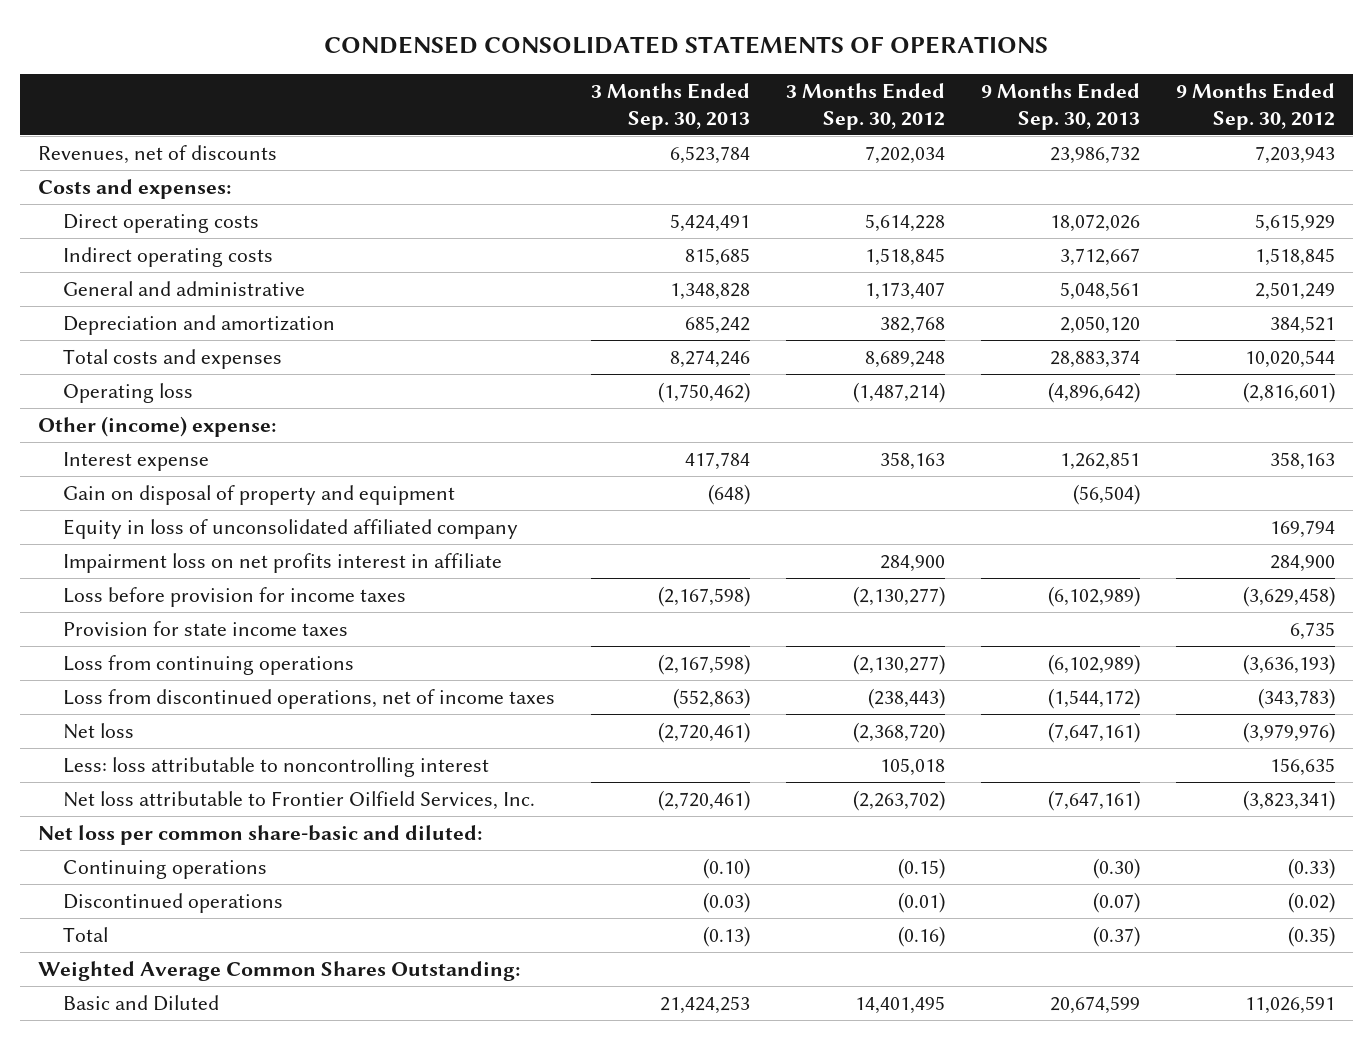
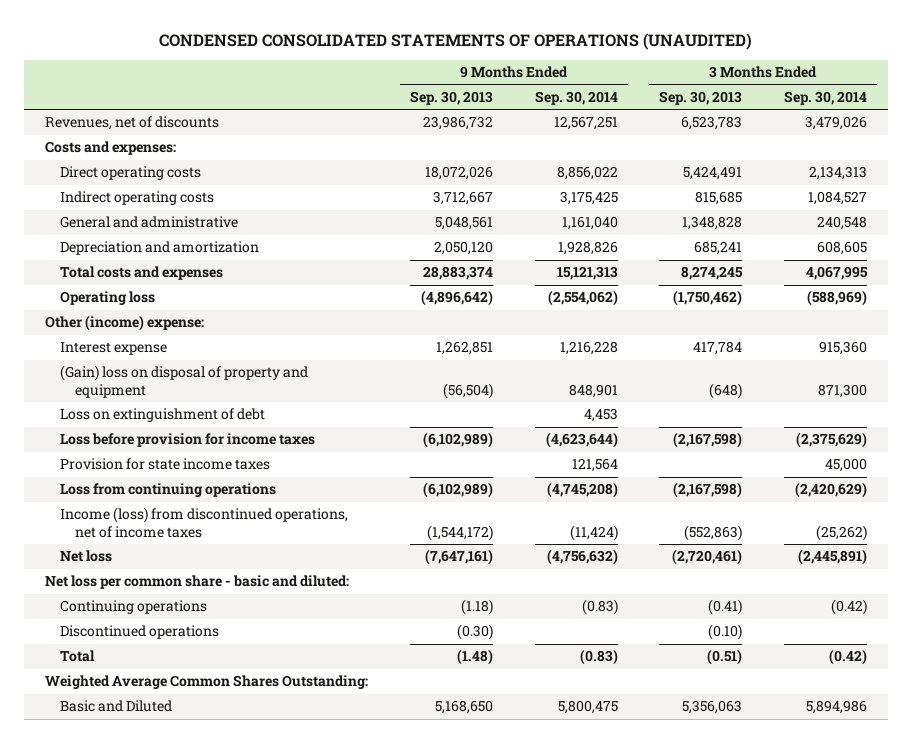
[324,35,1049,54] CONDENSED CONSOLIDATED STATEMENTS OF OPERATIONS -> [159,33,753,51] CONDENSED CONSOLIDATED STATEMENTS OF OPERATIONS (UNAUDITED)
[785,82,945,130] 3 Months Ended Sep. 30, 2012 -> none
[1175,82,1335,130] 9 Months Ended Sep. 30, 2012 -> none
none -> [534,90,618,105] Sep. 30, 2014
none -> [783,90,867,105] Sep. 30, 2014
[670,145,751,164] 6,523,784 -> [681,116,743,131] 6,523,783
[685,315,751,334] 685,242 -> [694,241,743,256] 685,241
[670,349,751,368] 8,274,246 -> [681,266,744,281] 8,274,245
[63,518,519,539] Equity in loss of unconsolidated affiliated company -> none
[63,552,503,573] Impairment loss on net profits interest in affiliate -> none
[63,484,456,505] Gain on disposal of property and equipment -> [60,365,309,399] (Gain) loss on disposal of property and equipment
none -> [60,408,266,423] Loss on extinguishment of debt
[63,688,556,709] Loss from discontinued operations, net of income taxes -> [60,507,349,539] Income (loss) from discontinued operations, net of income taxes
[63,756,490,777] Less: loss attributable to noncontrolling interest -> none
[63,790,536,810] Net loss attributable to Frontier Oilfield Services, Inc. -> none
[37,824,482,845] Net loss per common share-basic and diluted: -> [45,575,350,590] Net loss per common share - basic and diluted:
[703,857,751,879] (0.10) -> [708,599,743,616] (0.41)
[1092,857,1140,879] (0.30) -> [460,599,493,616] (1.18)
[703,891,751,913] (0.03) -> [708,624,743,641] (0.10)
[1092,891,1140,913] (0.07) -> [456,624,493,641] (0.30)
[703,925,751,947] (0.13) -> [707,649,743,666] (0.51)
[1092,925,1140,947] (0.37) -> [456,649,493,666] (1.48)
[660,995,751,1014] 21,424,253 -> [682,700,743,715] 5,356,063
[1049,995,1140,1014] 20,674,599 -> [434,700,493,715] 5,168,650

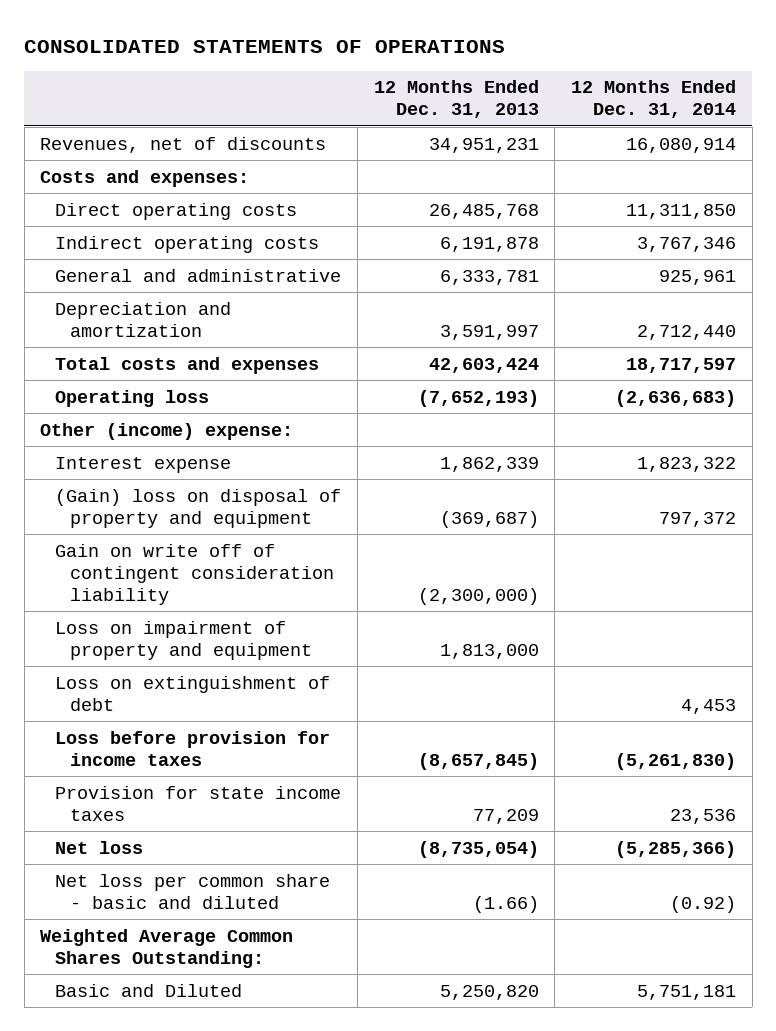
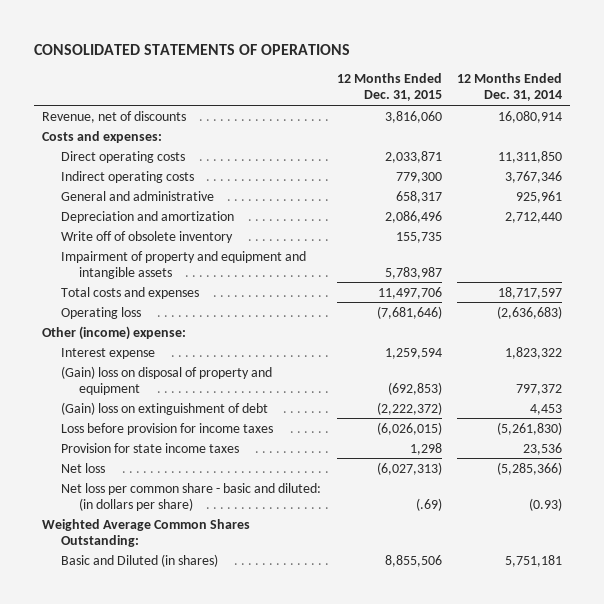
[373,80,539,119] 12 Months Ended Dec. 31, 2013 -> none
none -> [336,73,442,102] 12 Months Ended Dec. 31, 2015
[40,136,327,153] Revenues, net of discounts -> [42,110,187,123] Revenue, net of discounts
none -> [60,230,233,243] Write off of obsolete inventory
none -> [60,250,306,279] Impairment of property and equipment and intangible assets
[55,543,334,605] Gain on write off of contingent consideration liability -> none
[55,620,312,660] Loss on impairment of property and equipment -> none
[55,675,331,711] Loss on extinguishment of debt -> [60,401,268,415] (Gain) loss on extinguishment of debt
[55,873,331,909] Net loss per common share - basic and diluted -> [60,482,321,511] Net loss per common share - basic and diluted: (in dollars per share)
[669,895,736,913] (0.92) -> [529,497,563,511] (0.93)
[55,983,243,997] Basic and Diluted -> [60,553,218,567] Basic and Diluted (in shares)

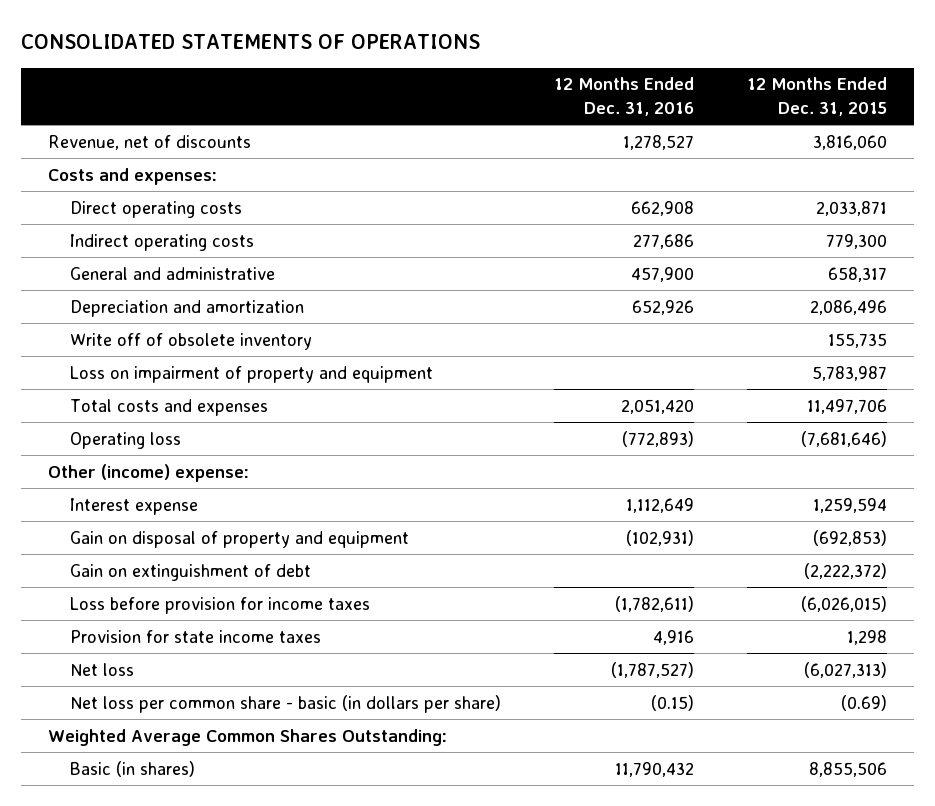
[457,73,563,102] 12 Months Ended Dec. 31, 2014 -> none
none -> [553,77,694,116] 12 Months Ended Dec. 31, 2016
[60,250,306,279] Impairment of property and equipment and intangible assets -> [69,365,433,383] Loss on impairment of property and equipment
[60,365,272,395] (Gain) loss on disposal of property and equipment -> [69,530,409,548] Gain on disposal of property and equipment
[60,401,268,415] (Gain) loss on extinguishment of debt -> [69,563,311,581] Gain on extinguishment of debt
[60,482,321,511] Net loss per common share - basic and diluted: (in dollars per share) -> [69,694,501,713] Net loss per common share - basic (in dollars per share)
[415,497,442,511] (.69) -> [841,694,888,711] (0.69)
[60,553,218,567] Basic and Diluted (in shares) -> [69,760,195,777] Basic (in shares)

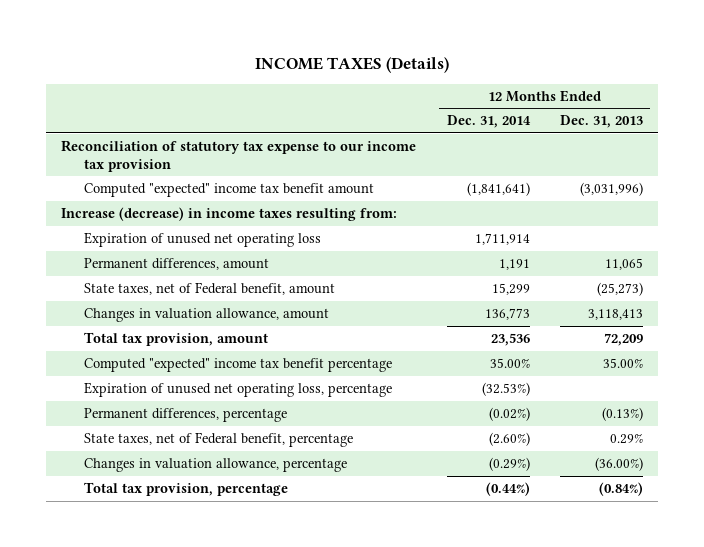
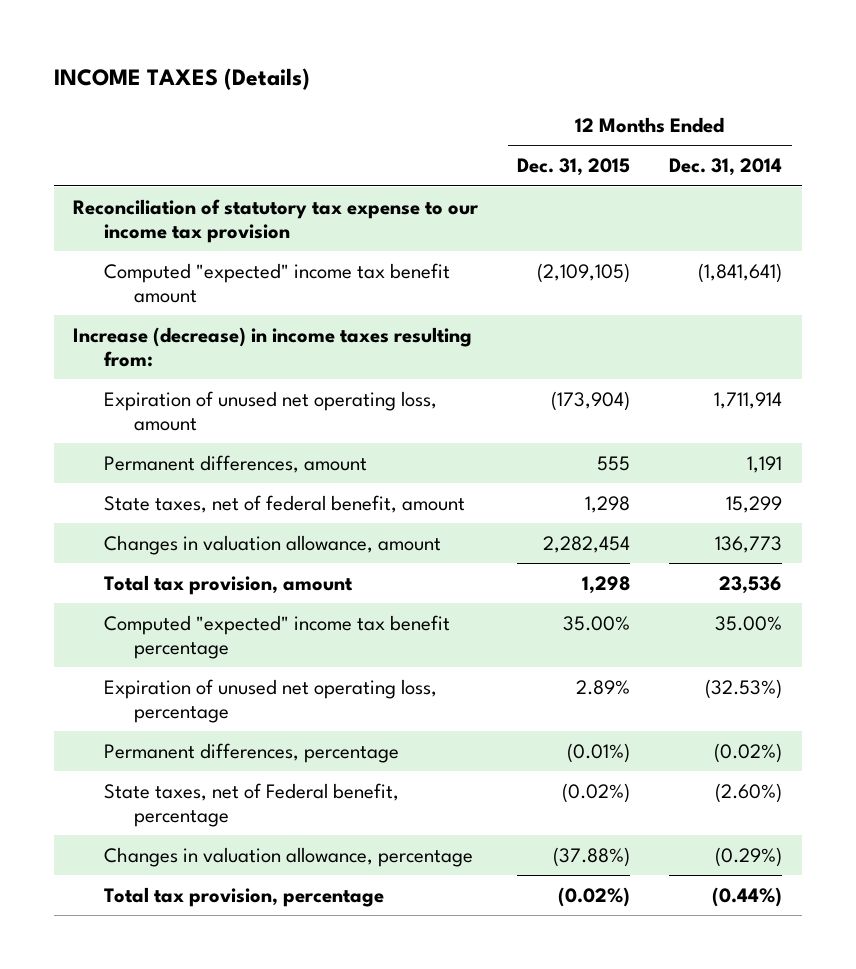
[559,115,643,129] Dec. 31, 2013 -> none
none -> [517,158,631,177] Dec. 31, 2015
[83,232,321,248] Expiration of unused net operating loss -> [103,390,437,432] Expiration of unused net operating loss, amount
[83,282,335,296] State taxes, net of Federal benefit, amount -> [103,494,465,513] State taxes, net of federal benefit, amount

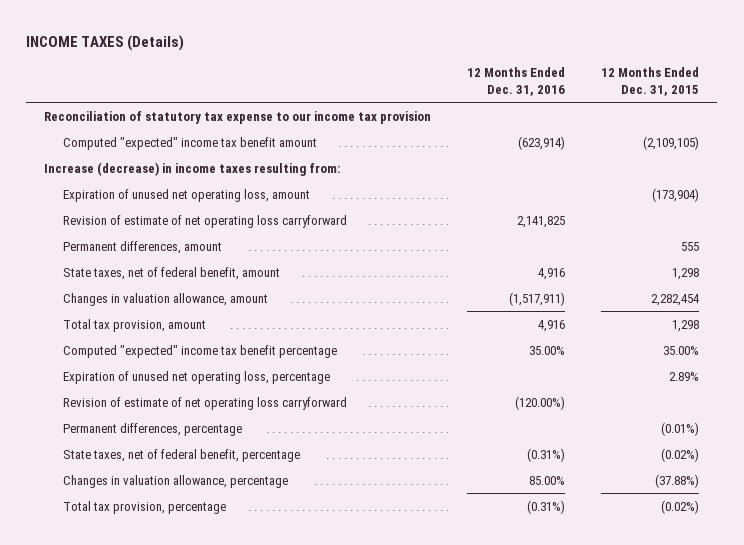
[669,158,783,177] Dec. 31, 2014 -> none
none -> [467,67,566,96] 12 Months Ended Dec. 31, 2016
none -> [62,214,347,228] Revision of estimate of net operating loss carryforward
none -> [62,396,347,410] Revision of estimate of net operating loss carryforward
[103,782,399,828] State taxes, net of Federal benefit, percentage -> [62,448,300,462] State taxes, net of federal benefit, percentage

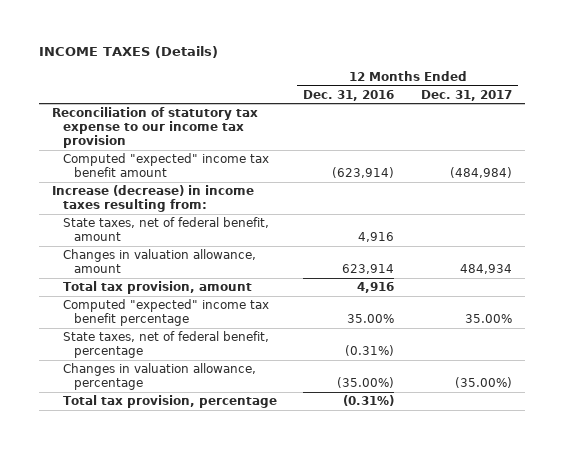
[601,67,700,96] 12 Months Ended Dec. 31, 2015 -> none
none -> [420,89,512,101] Dec. 31, 2017
[62,188,310,202] Expiration of unused net operating loss, amount -> none
[62,214,347,228] Revision of estimate of net operating loss carryforward -> none
[62,240,222,254] Permanent differences, amount -> none
[509,291,566,306] (1,517,911) -> [342,263,395,274] 623,914
[62,370,330,384] Expiration of unused net operating loss, percentage -> none
[62,396,347,410] Revision of estimate of net operating loss carryforward -> none
[62,422,242,436] Permanent differences, percentage -> none
[529,475,566,485] 85.00% -> [337,376,395,388] (35.00%)

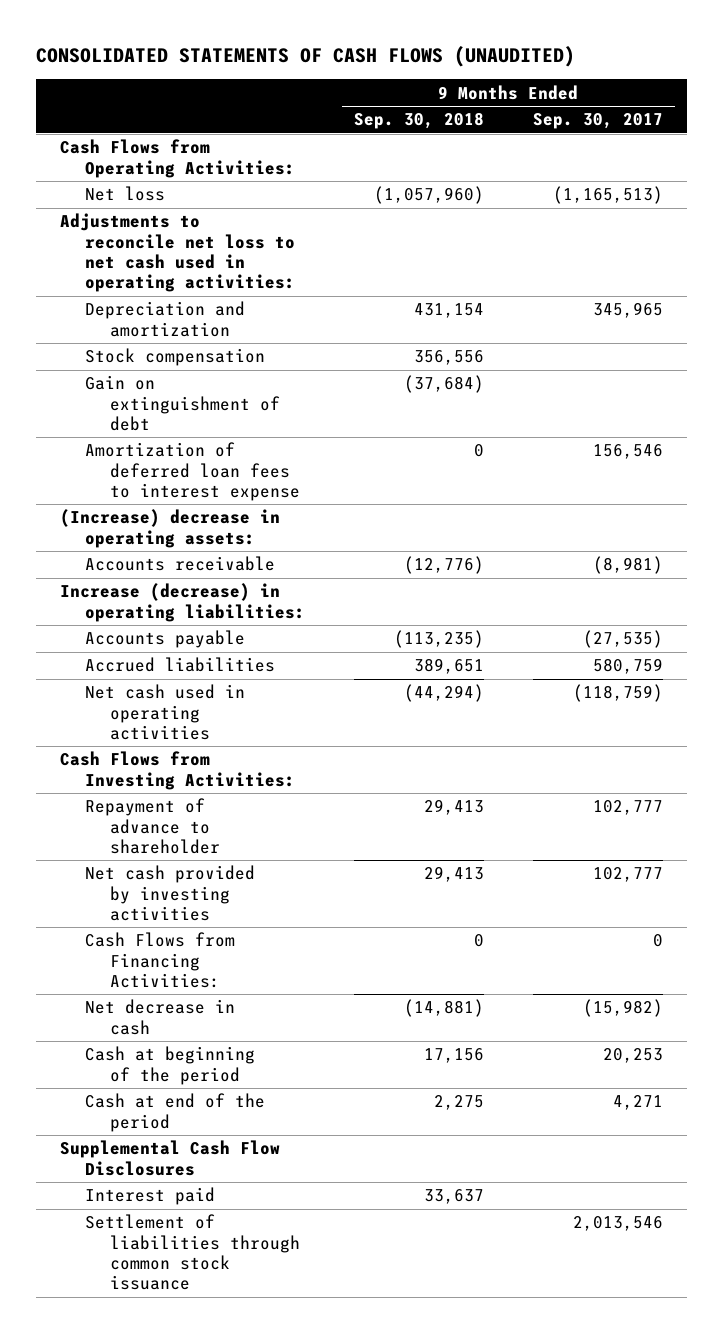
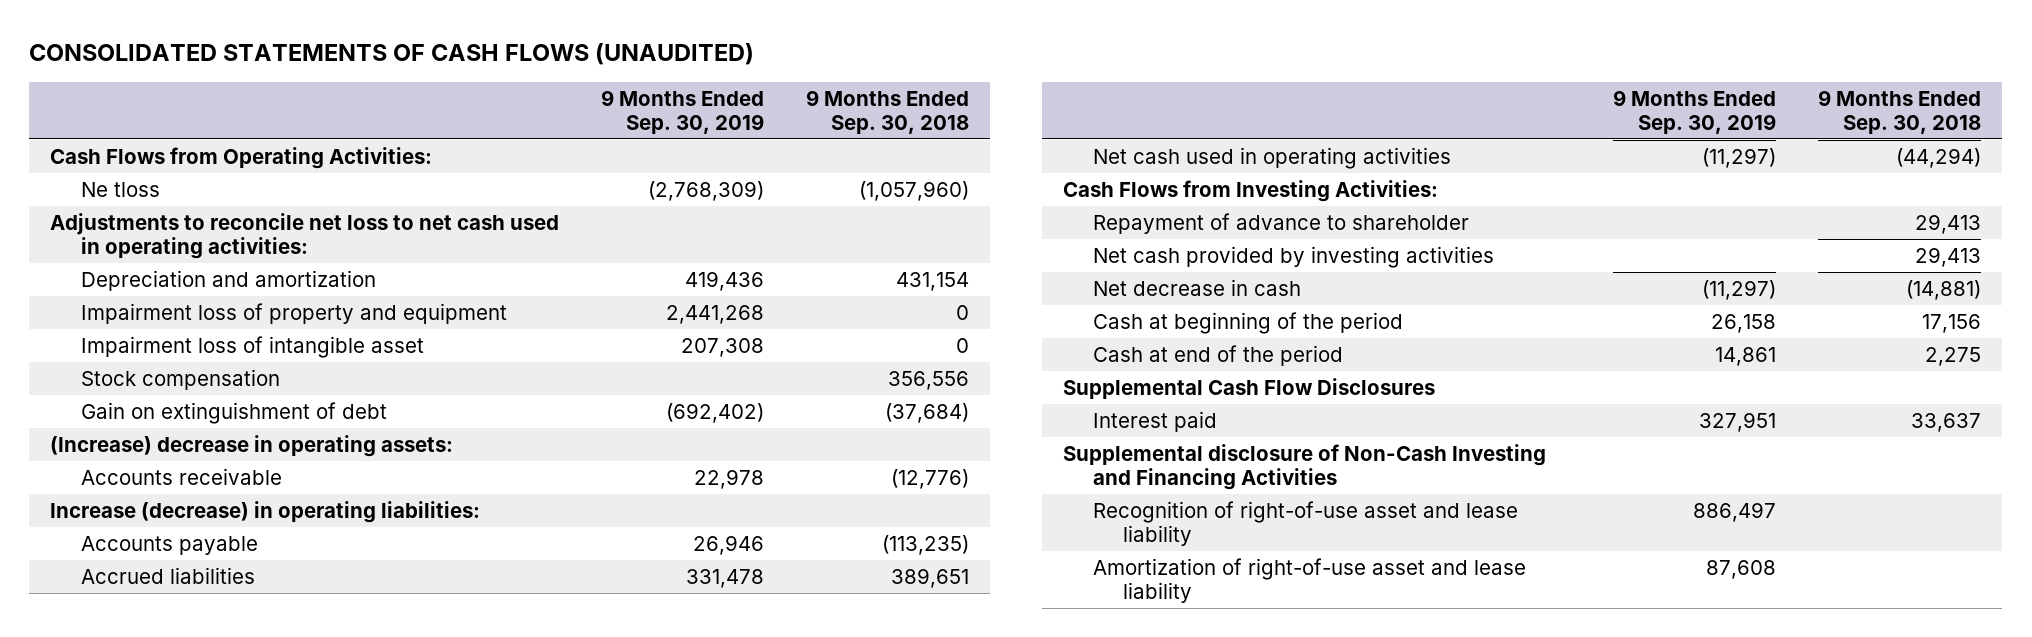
[532,113,663,130] Sep. 30, 2017 -> none
none -> [601,89,765,134] 9 Months Ended Sep. 30, 2019
[84,186,165,202] Net loss -> [80,181,160,197] Ne tloss
none -> [80,302,507,324] Impairment loss of property and equipment
none -> [80,335,424,358] Impairment loss of intangible asset
[84,442,300,502] Amortization of deferred loan fees to interest expense -> none
[84,932,235,989] Cash Flows from Financing Activities: -> none
[84,1214,300,1291] Settlement of liabilities through common stock issuance -> none
none -> [1062,443,1546,491] Supplemental disclosure of Non-Cash Investing and Financing Activities
none -> [1092,500,1518,547] Recognition of right-of-use asset and lease liability
none -> [1092,557,1526,604] Amortization of right-of-use asset and lease liability

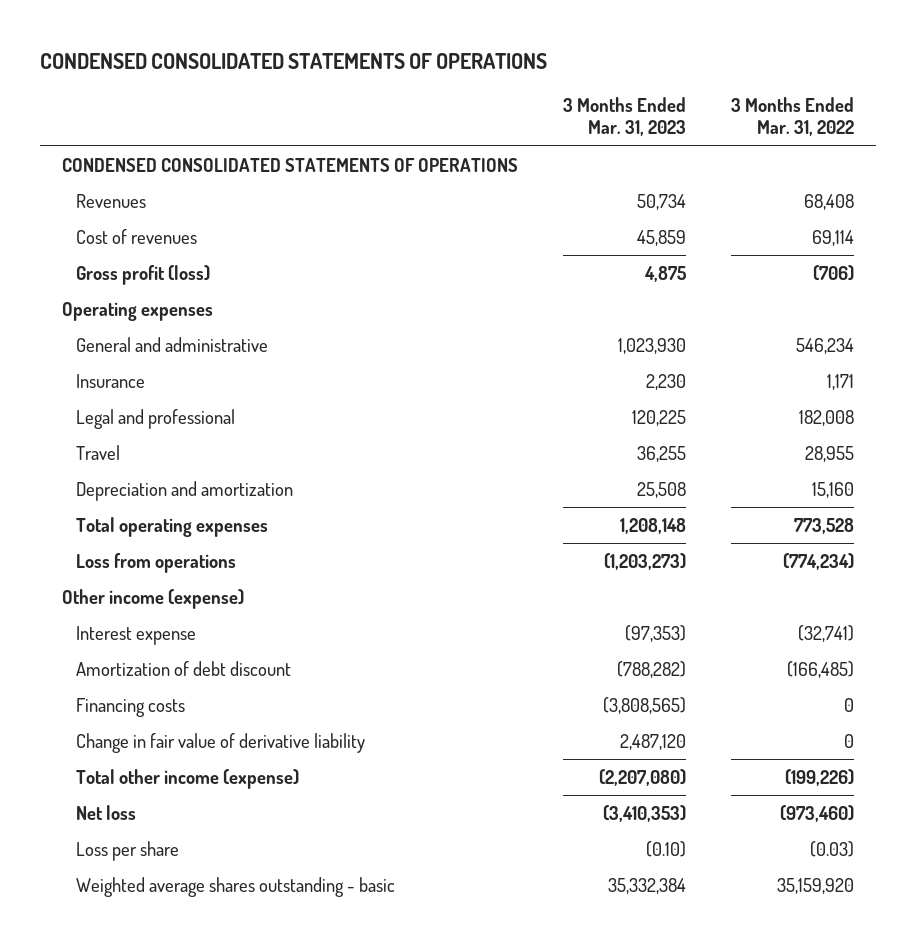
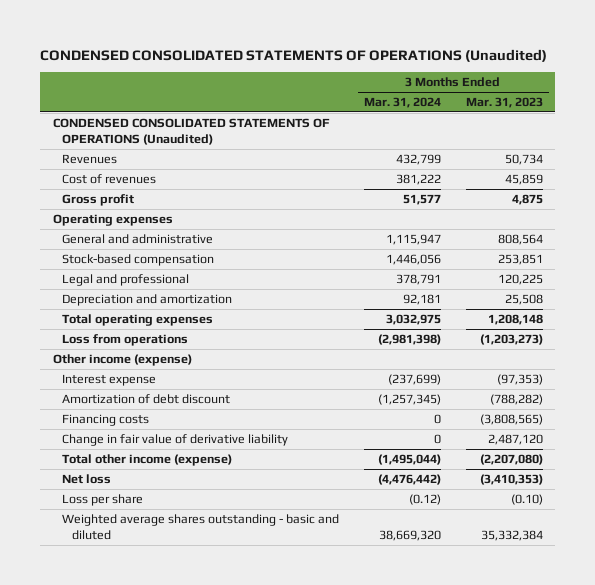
[39,52,547,69] CONDENSED CONSOLIDATED STATEMENTS OF OPERATIONS -> [40,48,548,62] CONDENSED CONSOLIDATED STATEMENTS OF OPERATIONS (Unaudited)
[730,97,854,137] 3 Months Ended Mar. 31, 2022 -> none
none -> [363,96,441,108] Mar. 31, 2024
[62,157,519,172] CONDENSED CONSOLIDATED STATEMENTS OF OPERATIONS -> [52,117,330,146] CONDENSED CONSOLIDATED STATEMENTS OF OPERATIONS (Unaudited)
[76,264,211,285] Gross profit (loss) -> [62,193,135,206] Gross profit
[76,373,146,388] Insurance -> none
[618,337,687,354] 1,023,930 -> [497,233,543,245] 808,564
none -> [62,253,215,266] Stock-based compensation
[76,444,121,460] Travel -> none
[76,876,396,897] Weighted average shares outstanding - basic -> [62,513,340,541] Weighted average shares outstanding - basic and diluted

